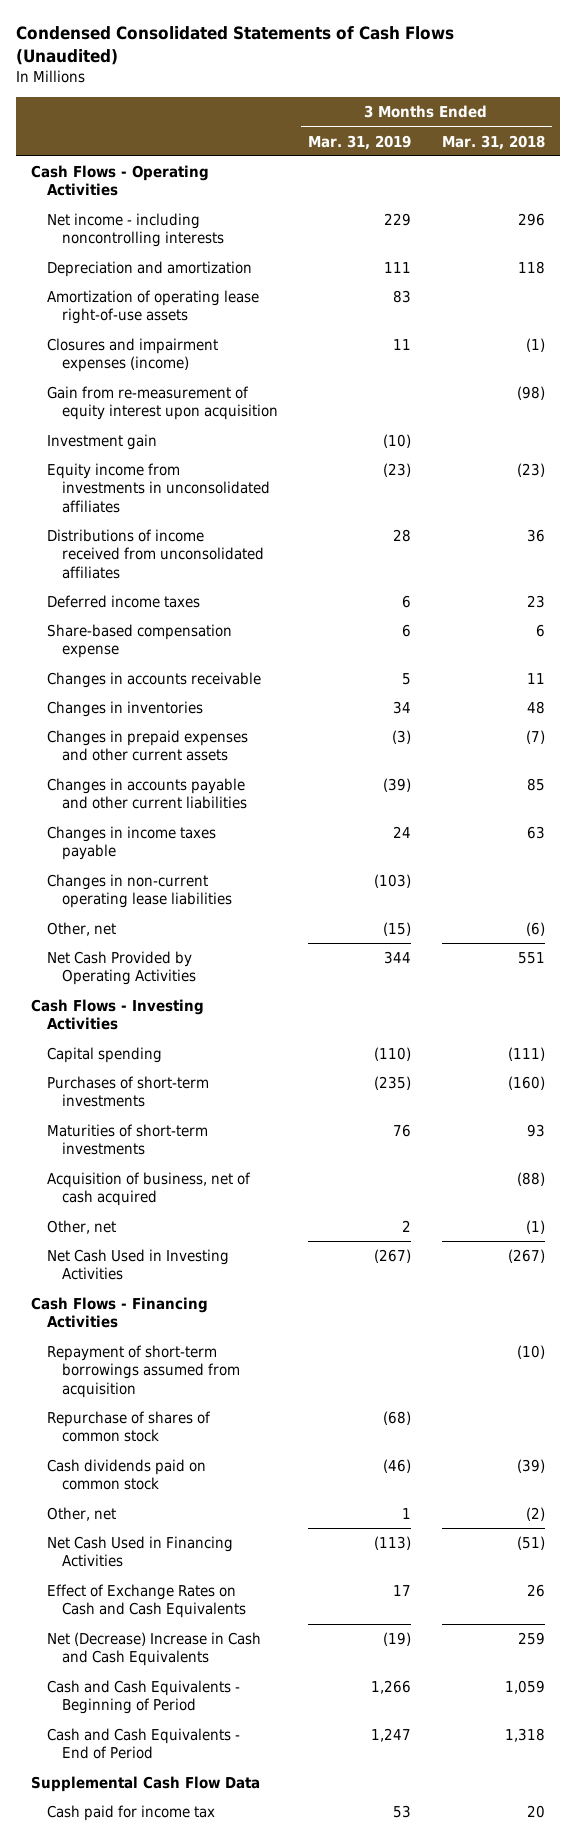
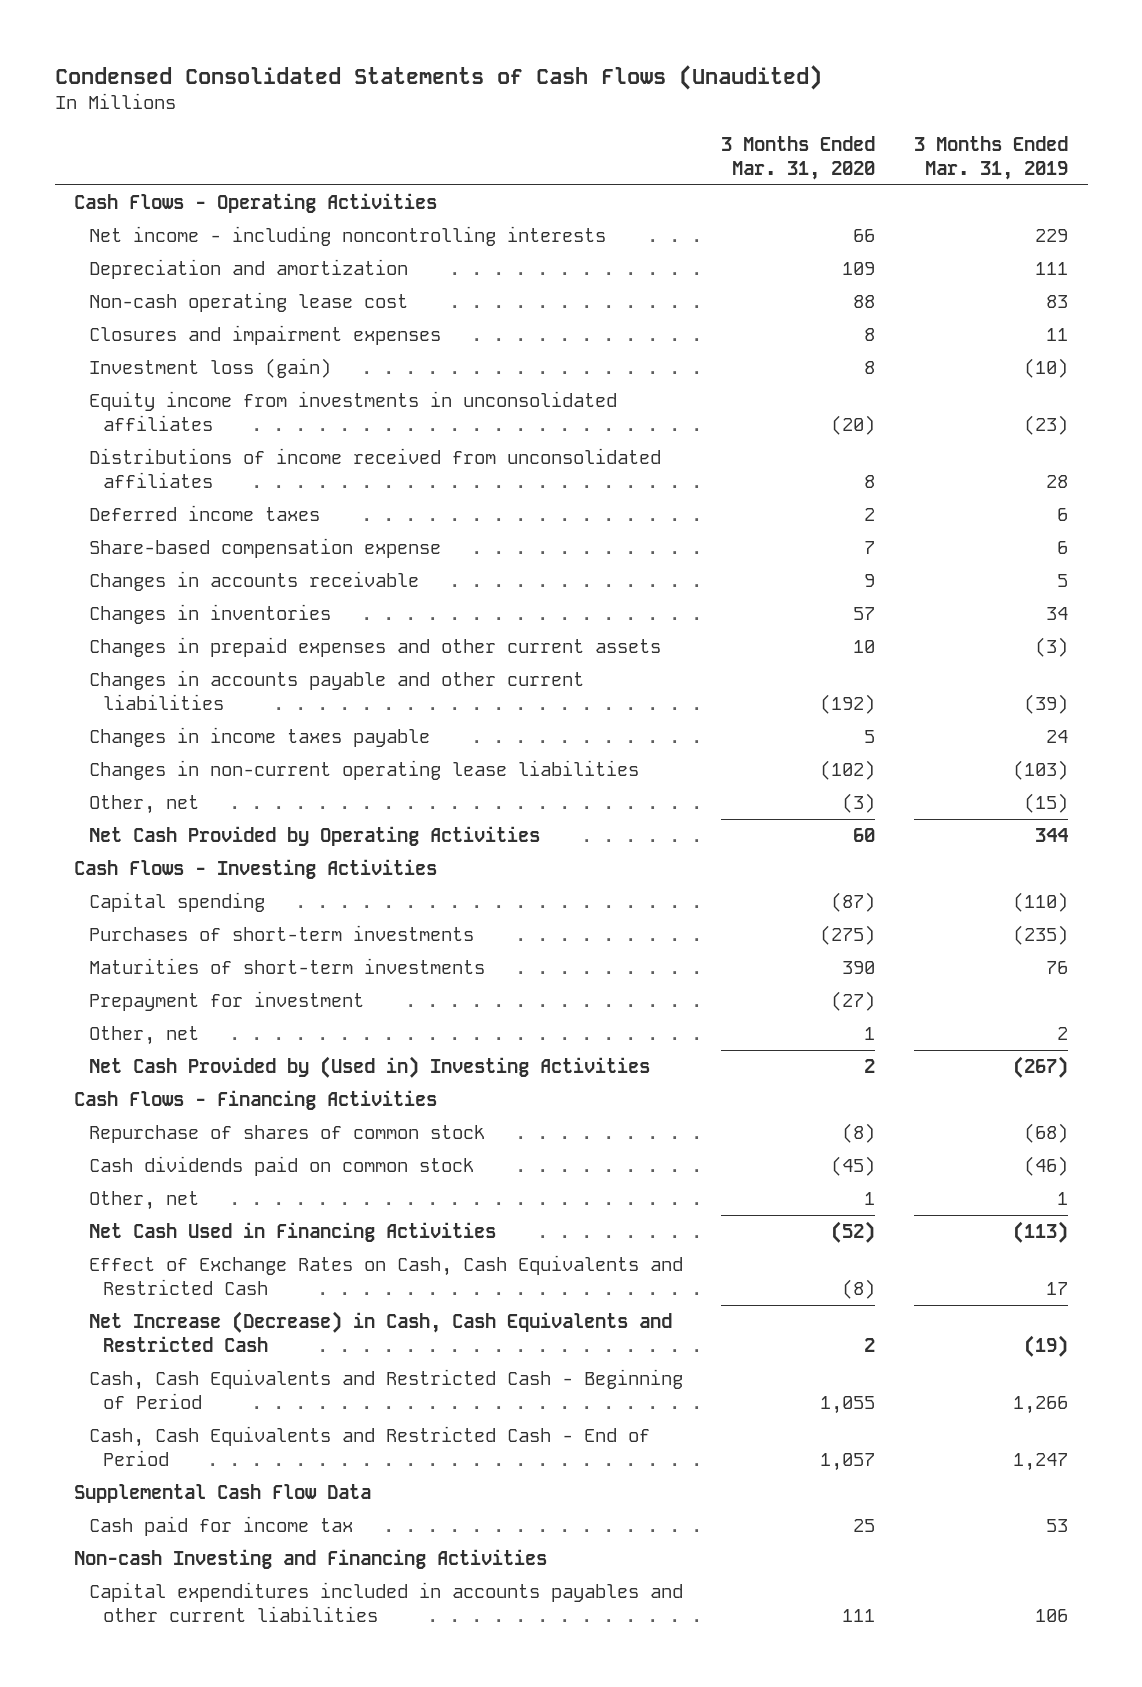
[441,134,545,150] Mar. 31, 2018 -> none
none -> [721,136,876,180] 3 Months Ended Mar. 31, 2020
[46,290,259,325] Amortization of operating lease right-of-use assets -> none
[46,386,278,421] Gain from re-measurement of equity interest upon acquisition -> none
none -> [88,292,408,313] Non-cash operating lease cost
[46,338,218,373] Closures and impairment expenses (income) -> [88,325,441,346] Closures and impairment expenses
[46,434,157,451] Investment gain -> [88,358,331,379] Investment loss (gain)
[46,1172,251,1207] Acquisition of business, net of cash acquired -> none
none -> [88,991,364,1012] Prepayment for investment
[46,1249,229,1281] Net Cash Used in Investing Activities -> [88,1056,650,1079] Net Cash Provided by (Used in) Investing Activities
[46,1345,240,1398] Repayment of short-term borrowings assumed from acquisition -> none
[46,1584,246,1619] Effect of Exchange Rates on Cash and Cash Equivalents -> [88,1255,683,1295] Effect of Exchange Rates on Cash, Cash Equivalents and Restricted Cash
[46,1632,261,1667] Net (Decrease) Increase in Cash and Cash Equivalents -> [88,1311,672,1352] Net Increase (Decrease) in Cash, Cash Equivalents and Restricted Cash
[46,1680,240,1715] Cash and Cash Equivalents - Beginning of Period -> [88,1369,683,1409] Cash, Cash Equivalents and Restricted Cash - Beginning of Period
[46,1728,240,1760] Cash and Cash Equivalents - End of Period -> [88,1426,650,1466] Cash, Cash Equivalents and Restricted Cash - End of Period
none -> [74,1549,548,1570] Non-cash Investing and Financing Activities
none -> [88,1582,683,1622] Capital expenditures included in accounts payables and other current liabilities

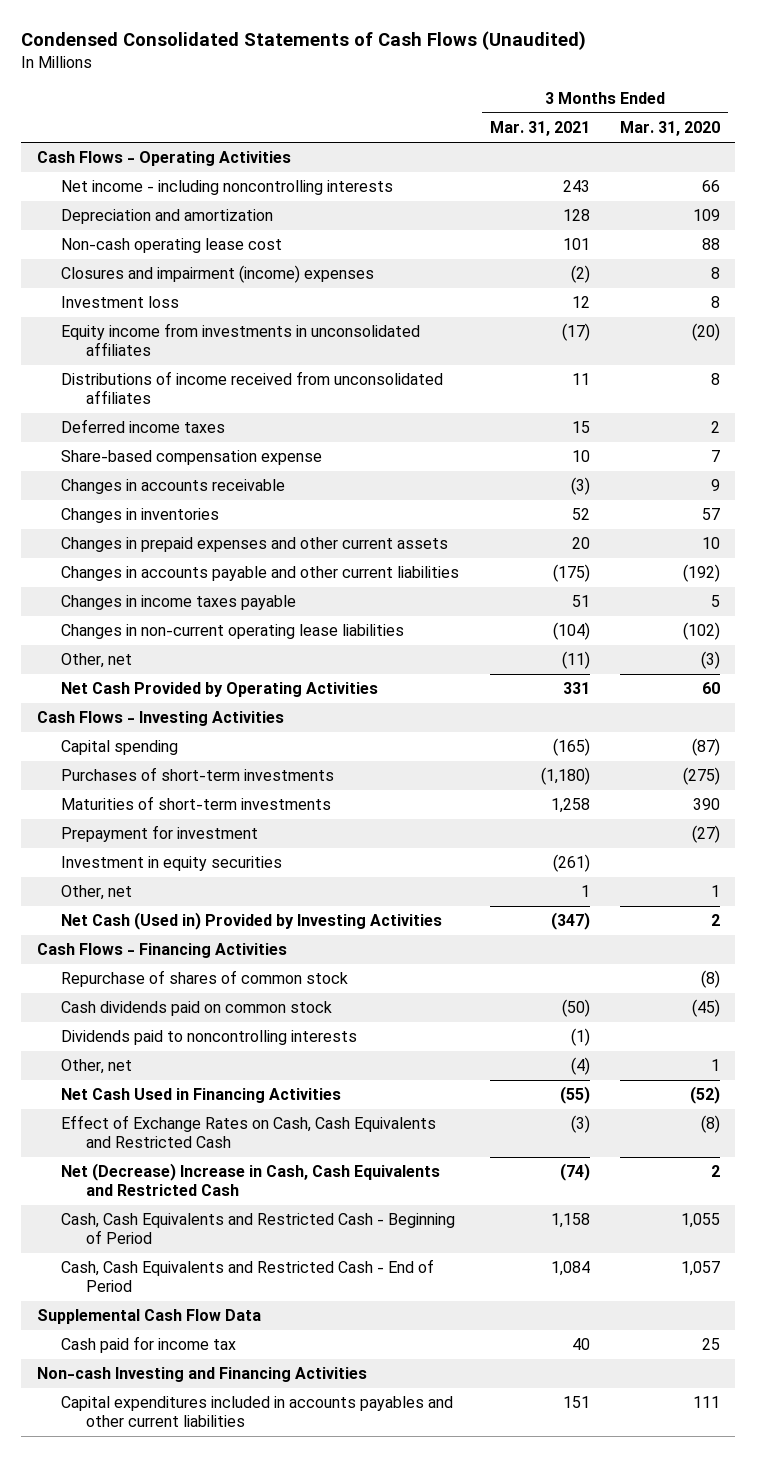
[914,136,1069,180] 3 Months Ended Mar. 31, 2019 -> none
none -> [489,121,590,137] Mar. 31, 2021
[88,325,441,346] Closures and impairment expenses -> [61,265,375,284] Closures and impairment (income) expenses
[88,358,331,379] Investment loss (gain) -> [61,296,180,309] Investment loss
none -> [61,856,283,872] Investment in equity securities
[88,1056,650,1079] Net Cash Provided by (Used in) Investing Activities -> [61,912,443,931] Net Cash (Used in) Provided by Investing Activities
none -> [61,1030,358,1046] Dividends paid to noncontrolling interests
[88,1311,672,1352] Net Increase (Decrease) in Cash, Cash Equivalents and Restricted Cash -> [61,1163,441,1197] Net (Decrease) Increase in Cash, Cash Equivalents and Restricted Cash

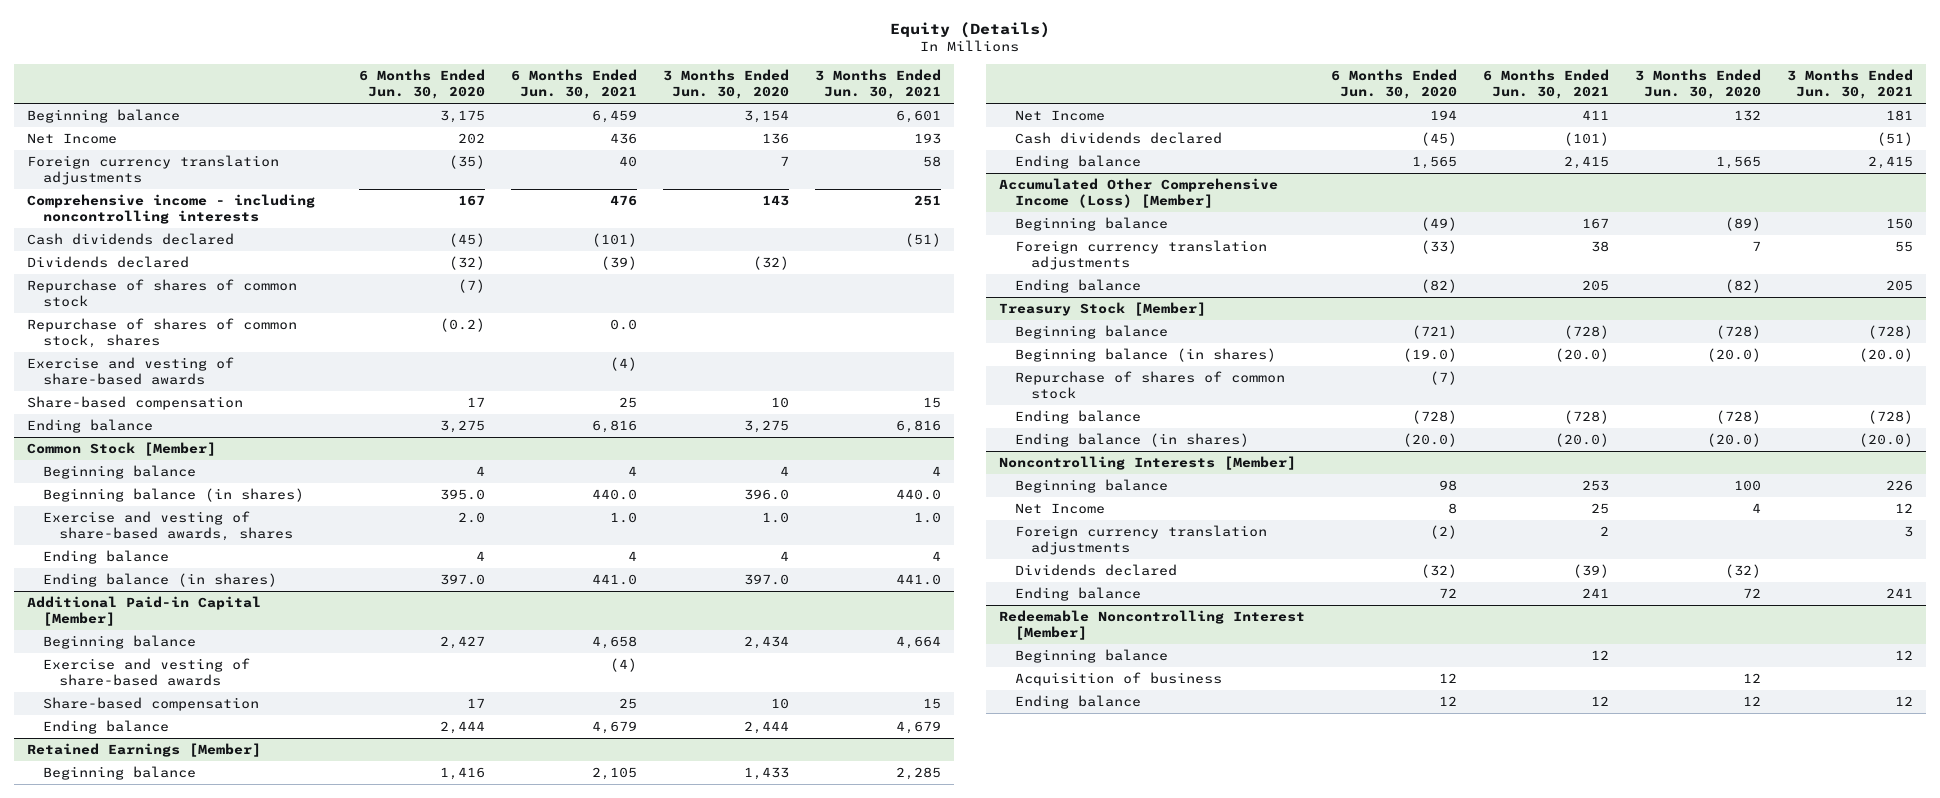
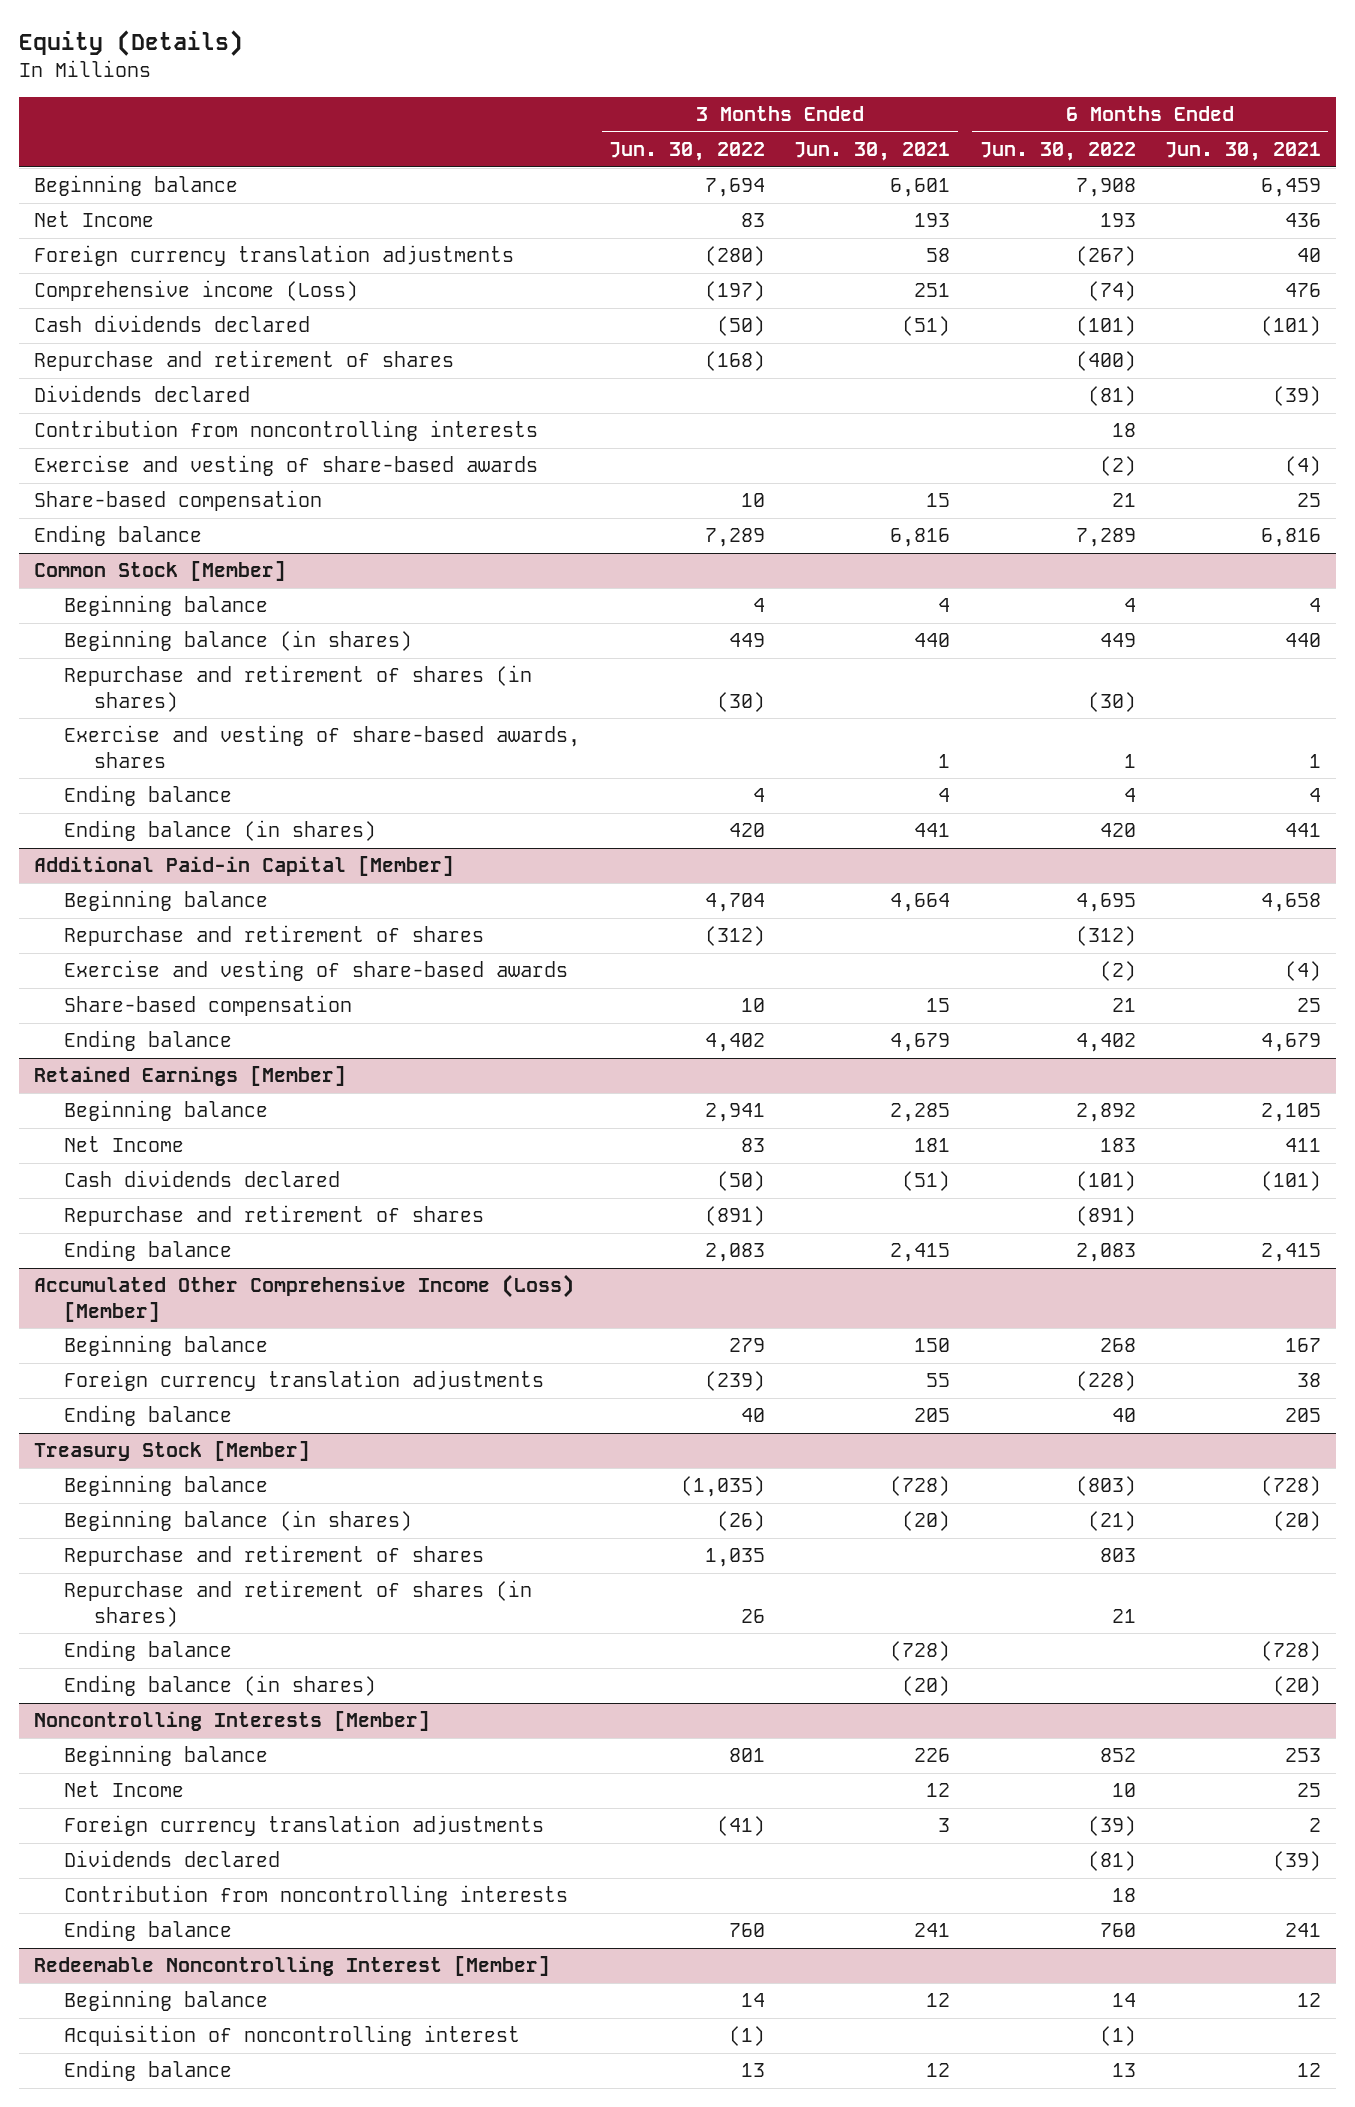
[358,68,485,100] 6 Months Ended Jun. 30, 2020 -> none
[662,68,789,100] 3 Months Ended Jun. 30, 2020 -> none
none -> [609,141,766,161] Jun. 30, 2022
none -> [979,141,1136,161] Jun. 30, 2022
[26,194,315,225] Comprehensive income - including noncontrolling interests -> [34,280,359,302] Comprehensive income (Loss)
none -> [34,350,455,372] Repurchase and retirement of shares
[26,279,297,308] Repurchase of shares of common stock -> none
[26,318,297,349] Repurchase of shares of common stock, shares -> none
none -> [34,420,539,442] Contribution from noncontrolling interests
[591,489,637,501] 440.0 -> [1285,633,1322,648] 440
[895,489,941,501] 440.0 -> [914,633,951,648] 440
none -> [63,665,532,712] Repurchase and retirement of shares (in shares)
[609,512,637,524] 1.0 -> [1309,753,1322,768] 1
[913,512,941,524] 1.0 -> [938,753,951,768] 1
[591,574,637,586] 441.0 -> [1285,823,1322,838] 441
[895,574,941,586] 441.0 -> [914,823,951,838] 441
none -> [63,925,484,947] Repurchase and retirement of shares
none -> [63,1205,484,1227] Repurchase and retirement of shares
[1015,371,1286,400] Repurchase of shares of common stock -> none
[1555,348,1610,363] (20.0) -> [1273,1511,1322,1532] (20)
[1859,348,1914,363] (20.0) -> [902,1511,951,1532] (20)
none -> [63,1545,484,1567] Repurchase and retirement of shares
none -> [63,1580,532,1627] Repurchase and retirement of shares (in shares)
[1555,433,1610,448] (20.0) -> [1273,1676,1322,1697] (20)
[1859,433,1914,448] (20.0) -> [902,1676,951,1697] (20)
none -> [63,1885,568,1907] Contribution from noncontrolling interests
[1015,672,1223,687] Acquisition of business -> [63,2025,520,2047] Acquisition of noncontrolling interest

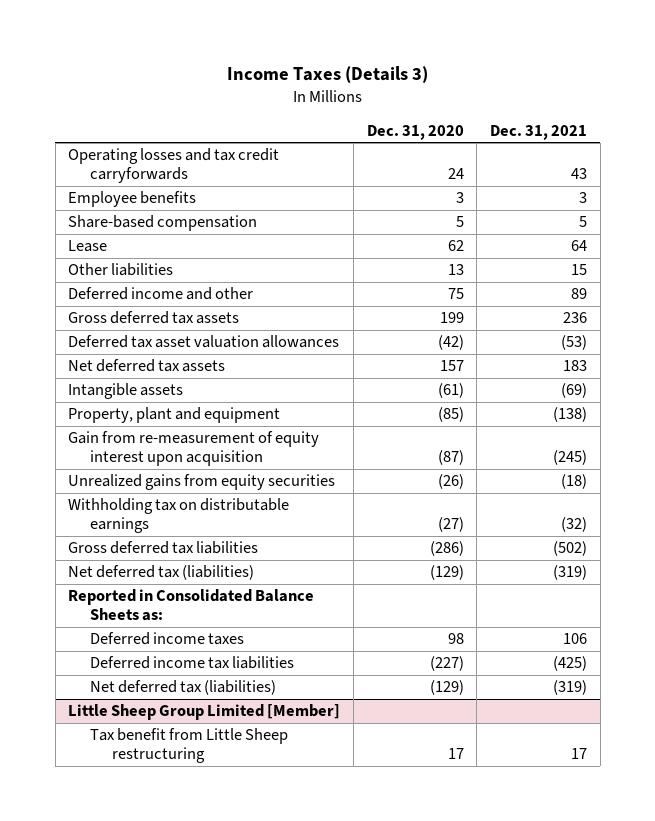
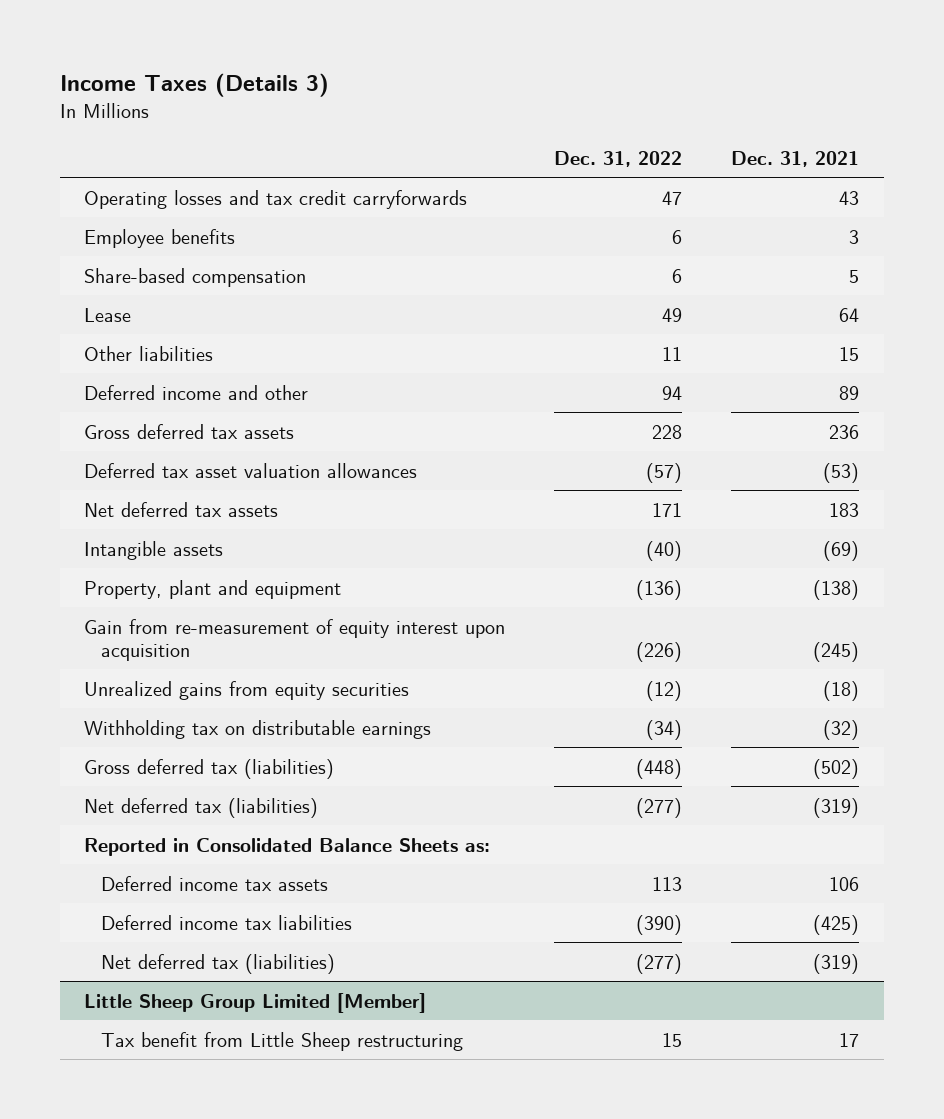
[366,124,464,140] Dec. 31, 2020 -> none
none -> [554,150,683,167] Dec. 31, 2022
[68,541,259,555] Gross deferred tax liabilities -> [84,758,335,779] Gross deferred tax (liabilities)
[90,632,245,646] Deferred income taxes -> [101,875,329,891] Deferred income tax assets

